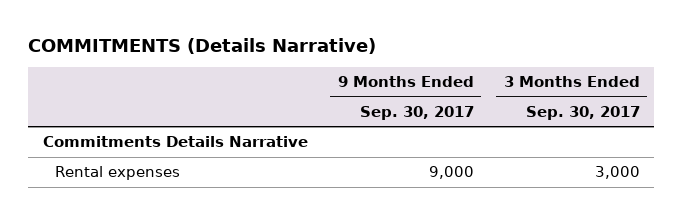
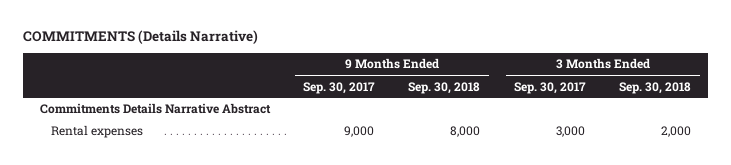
none -> [408,81,481,94] Sep. 30, 2018
none -> [619,81,692,94] Sep. 30, 2018
[43,136,309,148] Commitments Details Narrative -> [39,103,271,115] Commitments Details Narrative Abstract

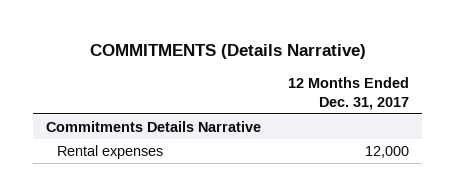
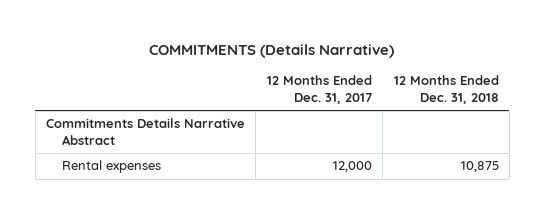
none -> [393,75,499,104] 12 Months Ended Dec. 31, 2018
[46,121,262,133] Commitments Details Narrative -> [46,118,246,145] Commitments Details Narrative Abstract

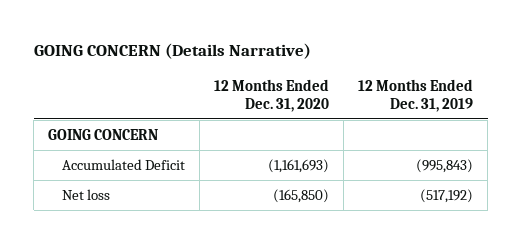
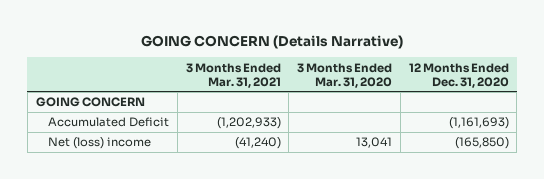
[357,78,473,112] 12 Months Ended Dec. 31, 2019 -> none
none -> [185,62,281,88] 3 Months Ended Mar. 31, 2021
none -> [297,62,393,88] 3 Months Ended Mar. 31, 2020
[61,188,110,200] Net loss -> [48,137,152,150] Net (loss) income

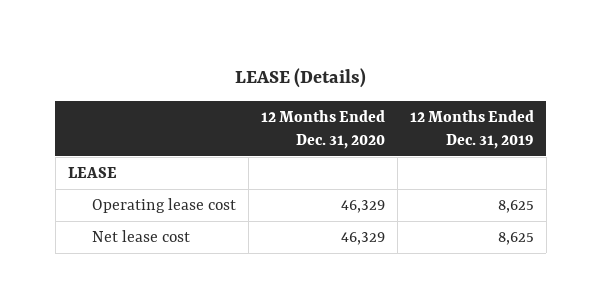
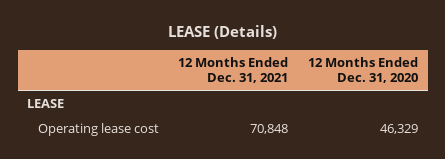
[409,109,534,149] 12 Months Ended Dec. 31, 2019 -> none
none -> [178,56,289,84] 12 Months Ended Dec. 31, 2021
[91,229,190,242] Net lease cost -> none

